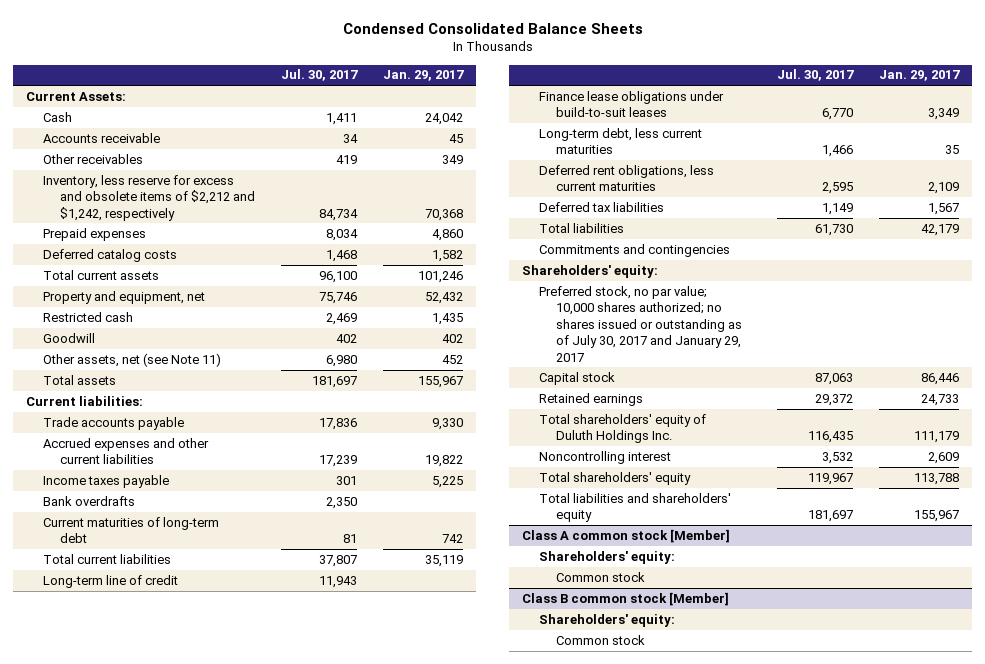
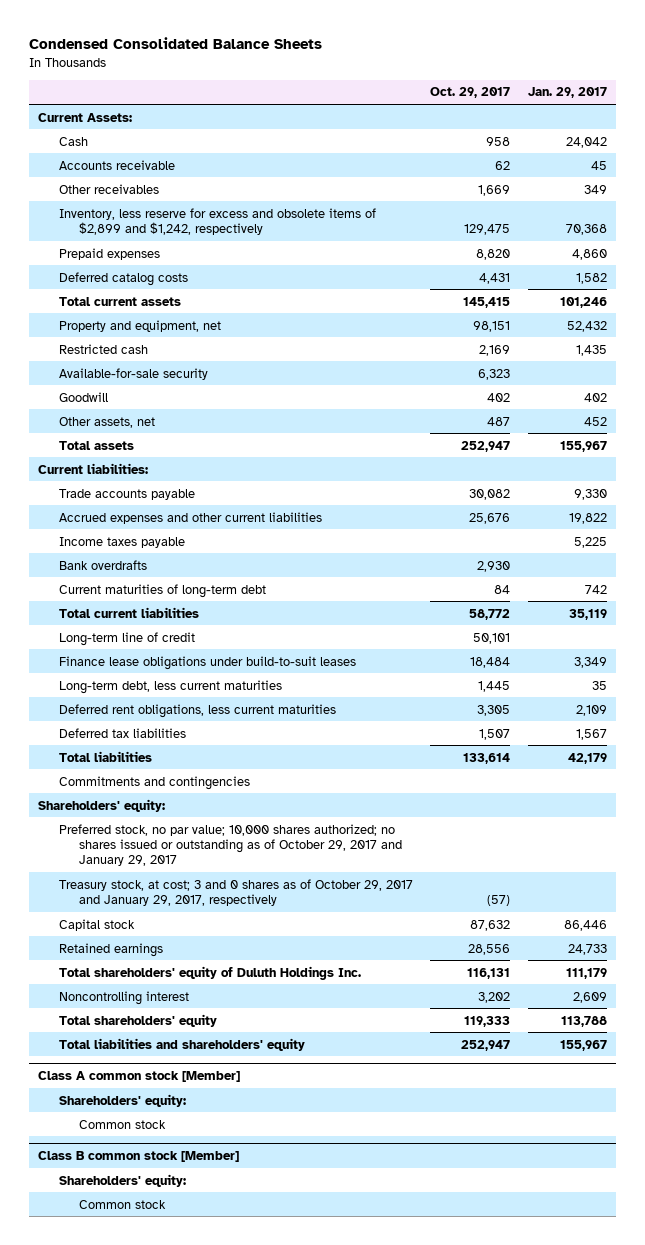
[280,69,358,82] Jul. 30, 2017 -> none
none -> [430,87,511,99] Oct. 29, 2017
[42,174,255,221] Inventory, less reserve for excess and obsolete items of $2,212 and $1,242, respectively -> [58,207,376,235] Inventory, less reserve for excess and obsolete items of $2,899 and $1,242, respectively
none -> [58,367,208,380] Available-for-sale security
[42,352,221,367] Other assets, net (see Note 11) -> [58,416,155,428] Other assets, net
[538,285,742,362] Preferred stock, no par value; 10,000 shares authorized; no shares issued or outstanding as of July 30, 2017 and January 29, 2017 -> [58,823,403,867] Preferred stock, no par value; 10,000 shares authorized; no shares issued or outstanding as of October 29, 2017 and January 29, 2017
none -> [58,878,413,906] Treasury stock, at cost; 3 and 0 shares as of October 29, 2017 and January 29, 2017, respectively

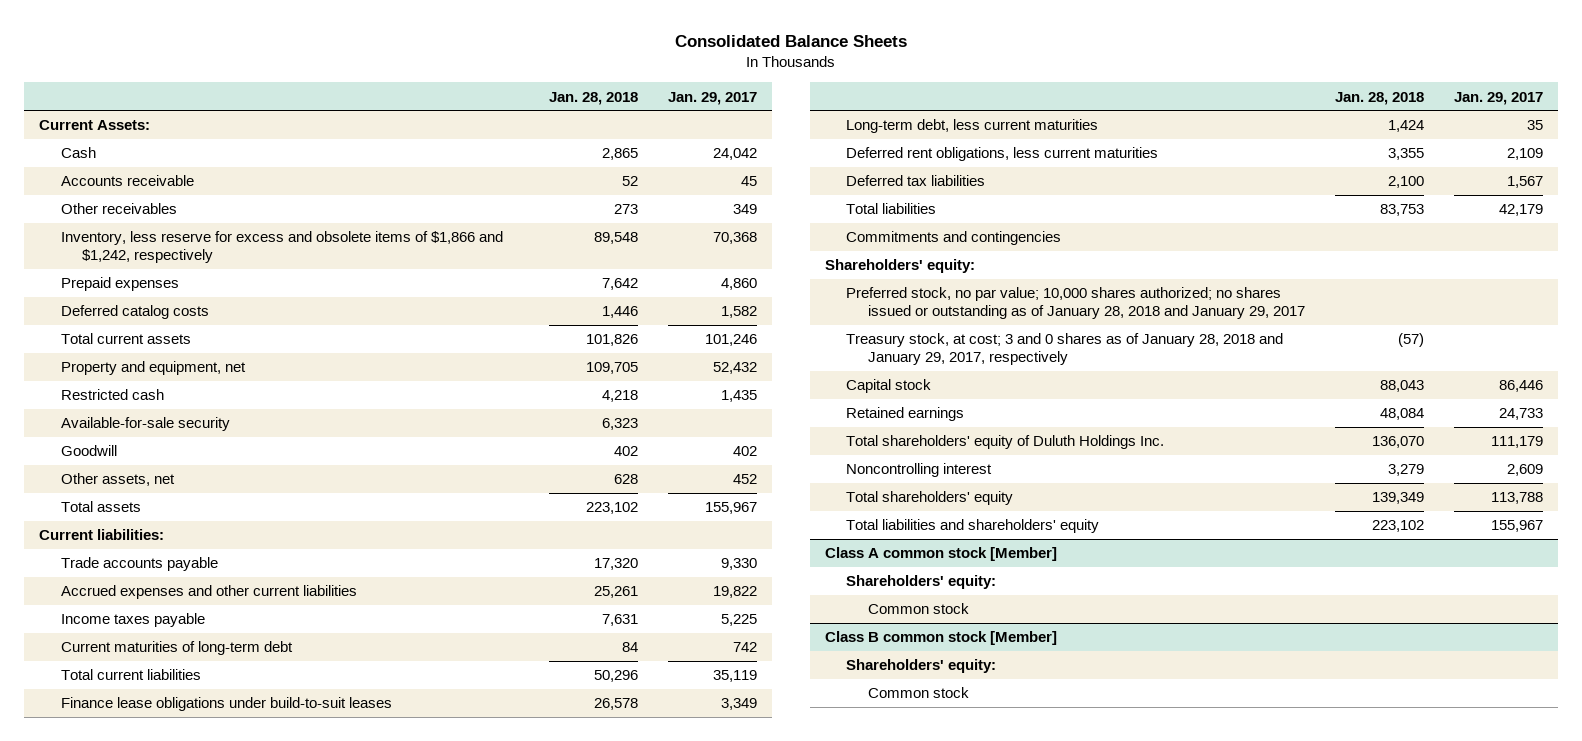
[29,37,323,50] Condensed Consolidated Balance Sheets -> [674,35,907,48] Consolidated Balance Sheets
[430,87,511,99] Oct. 29, 2017 -> none
none -> [549,91,639,105] Jan. 28, 2018
[58,207,376,235] Inventory, less reserve for excess and obsolete items of $2,899 and $1,242, respectively -> [60,231,503,264] Inventory, less reserve for excess and obsolete items of $1,866 and $1,242, respectively
[58,559,147,570] Bank overdrafts -> none
[58,631,195,646] Long-term line of credit -> none
[58,823,403,867] Preferred stock, no par value; 10,000 shares authorized; no shares issued or outstanding as of October 29, 2017 and January 29, 2017 -> [846,287,1305,320] Preferred stock, no par value; 10,000 shares authorized; no shares issued or outstanding as of January 28, 2018 and January 29, 2017
[58,878,413,906] Treasury stock, at cost; 3 and 0 shares as of October 29, 2017 and January 29, 2017, respectively -> [846,333,1284,366] Treasury stock, at cost; 3 and 0 shares as of January 28, 2018 and January 29, 2017, respectively

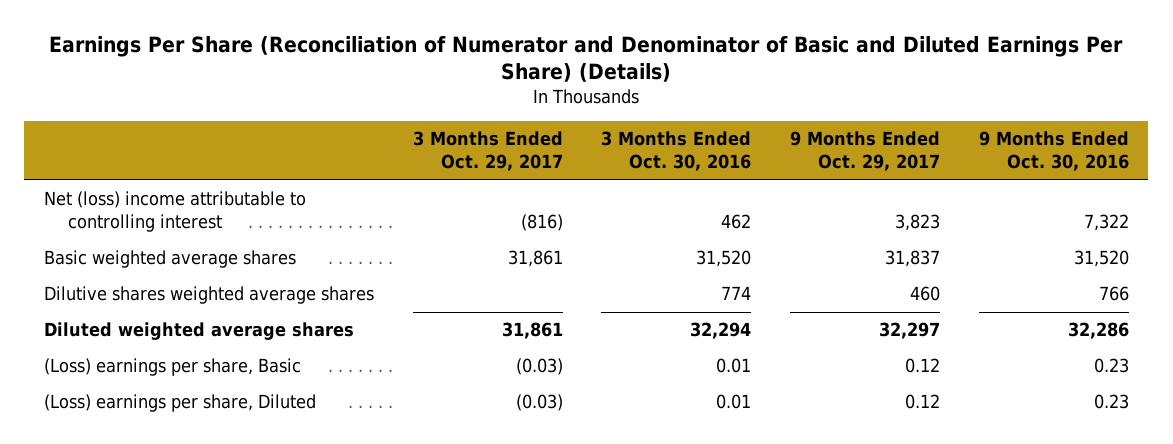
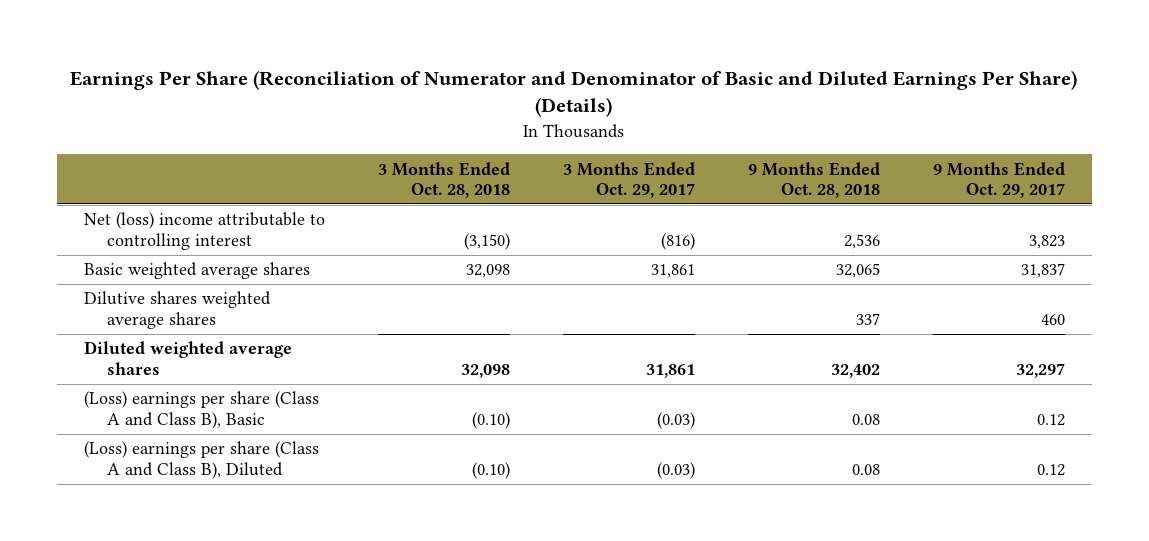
[601,131,752,172] 3 Months Ended Oct. 30, 2016 -> none
[978,131,1129,172] 9 Months Ended Oct. 30, 2016 -> none
none -> [377,161,510,199] 3 Months Ended Oct. 28, 2018
none -> [748,161,881,199] 9 Months Ended Oct. 28, 2018
[43,358,301,377] (Loss) earnings per share, Basic -> [83,391,319,429] (Loss) earnings per share (Class A and Class B), Basic
[43,394,316,413] (Loss) earnings per share, Diluted -> [83,441,319,479] (Loss) earnings per share (Class A and Class B), Diluted

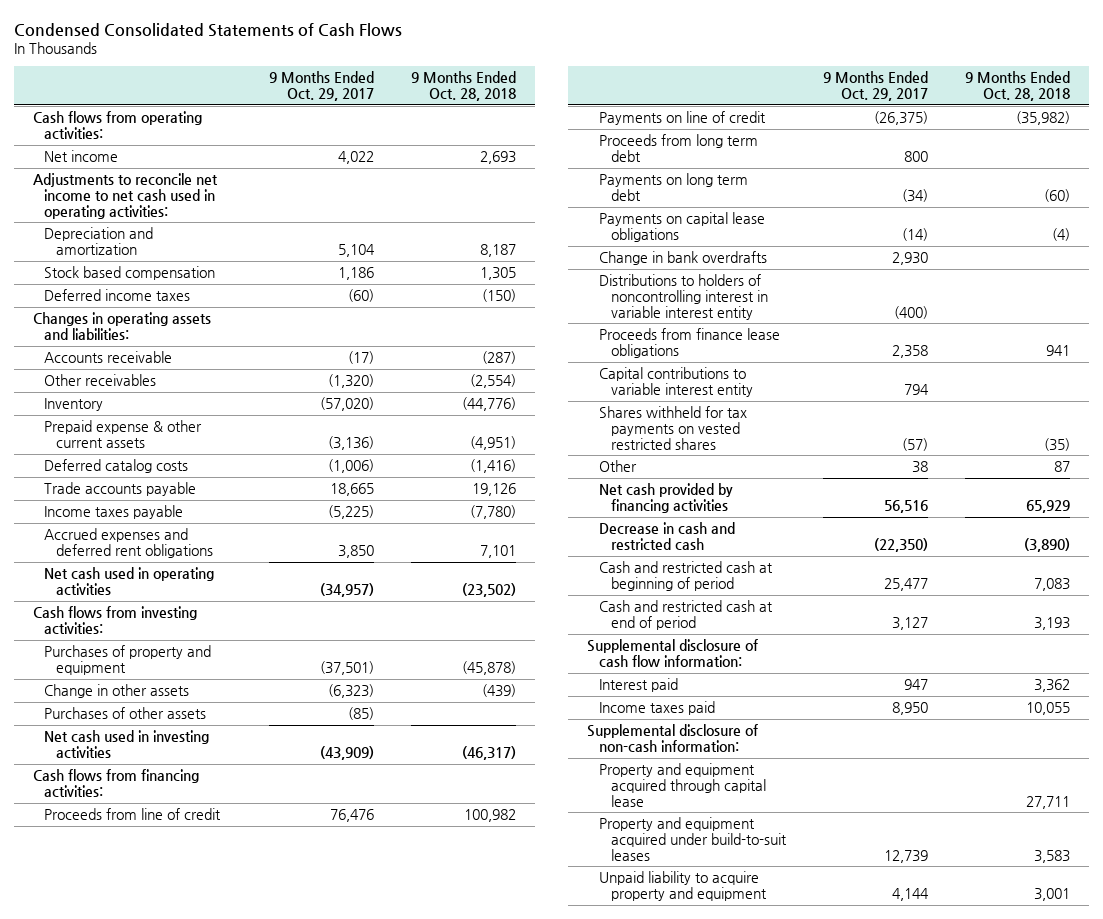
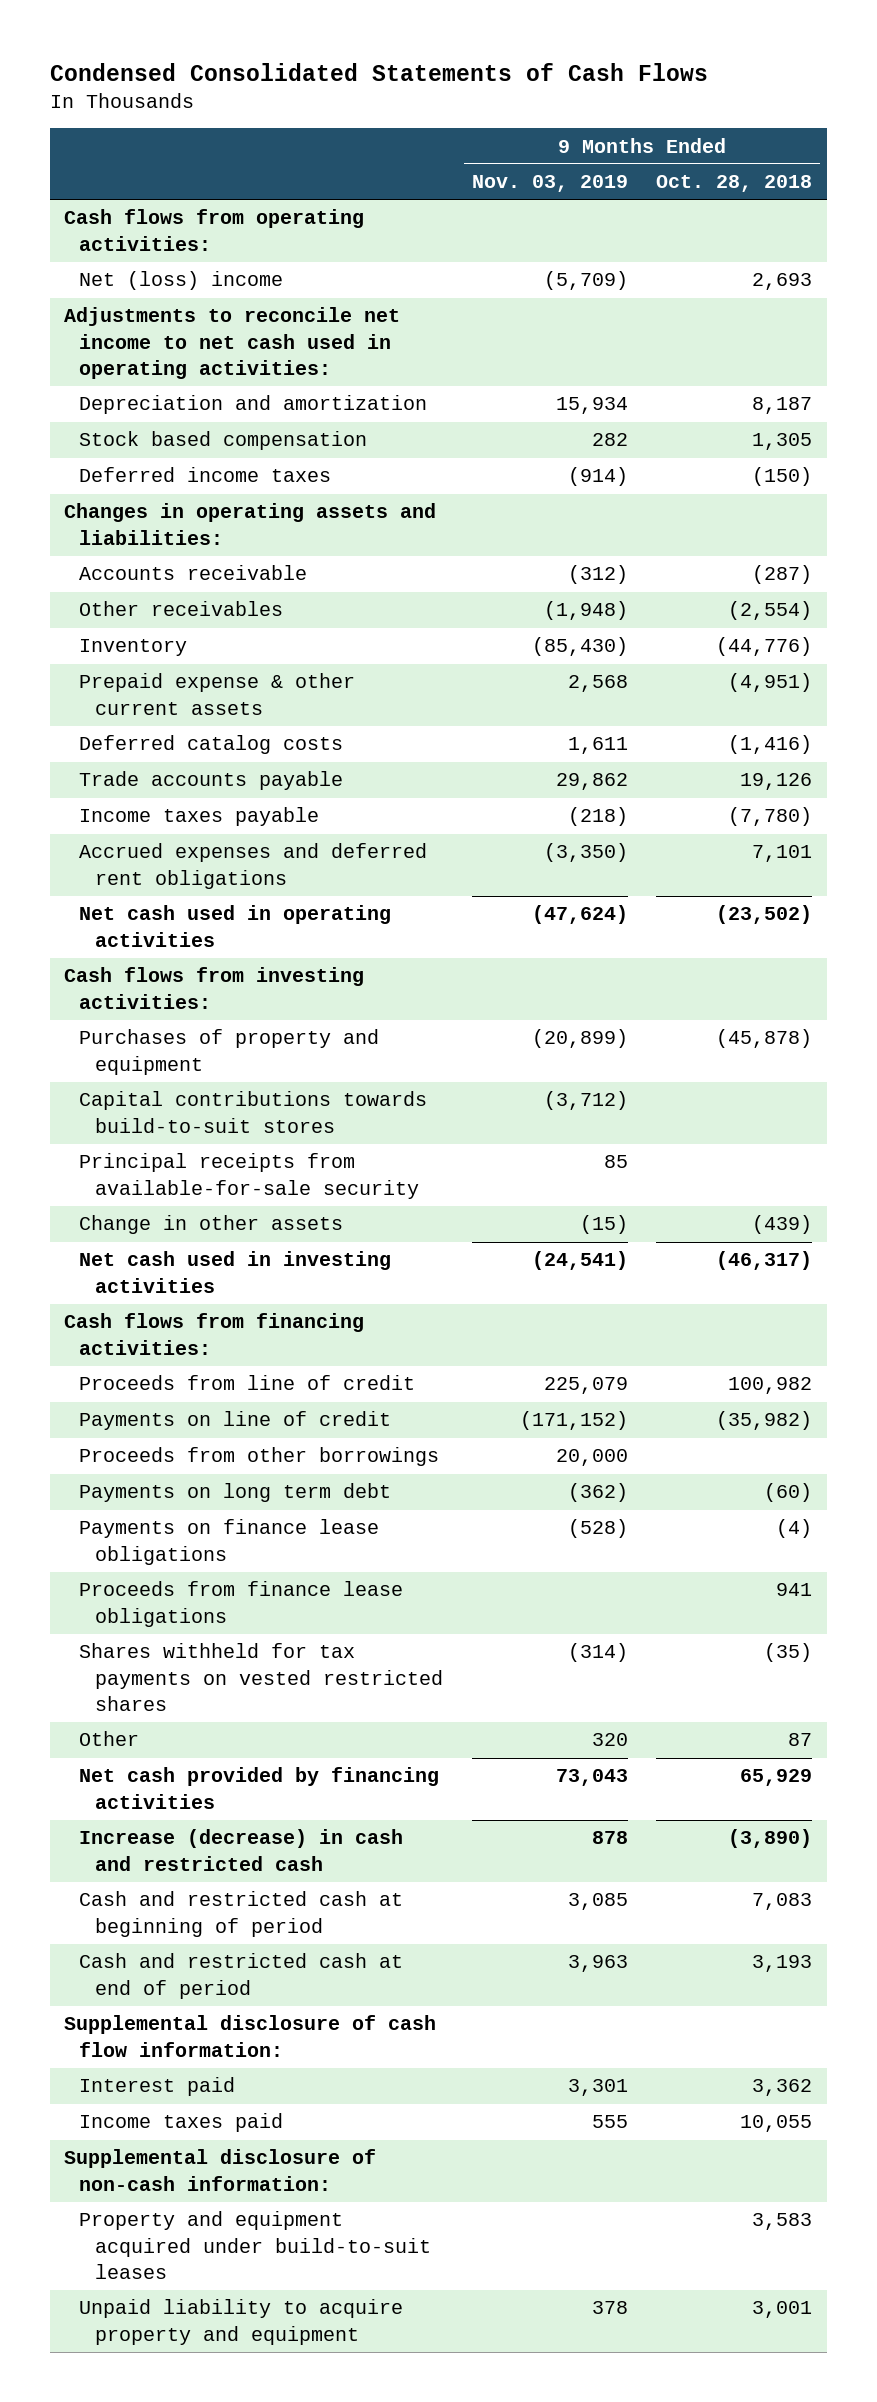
[268,71,374,102] 9 Months Ended Oct. 29, 2017 -> none
none -> [471,175,628,193] Nov. 03, 2019
[44,150,119,163] Net income -> [79,271,284,291] Net (loss) income
none -> [79,1091,428,1133] Capital contributions towards build-to-suit stores
none -> [79,1153,419,1199] Principal receipts from available-for-sale security
[44,707,207,720] Purchases of other assets -> none
[598,134,758,162] Proceeds from long term debt -> none
none -> [79,1447,440,1467] Proceeds from other borrowings
[598,251,767,266] Change in bank overdrafts -> none
[598,274,768,320] Distributions to holders of noncontrolling interest in variable interest entity -> none
[598,212,765,242] Payments on capital lease obligations -> [79,1519,380,1565] Payments on finance lease obligations
[598,367,753,397] Capital contributions to variable interest entity -> none
[598,522,735,550] Decrease in cash and restricted cash -> [79,1829,404,1871] Increase (decrease) in cash and restricted cash
[598,763,766,807] Property and equipment acquired through capital lease -> none

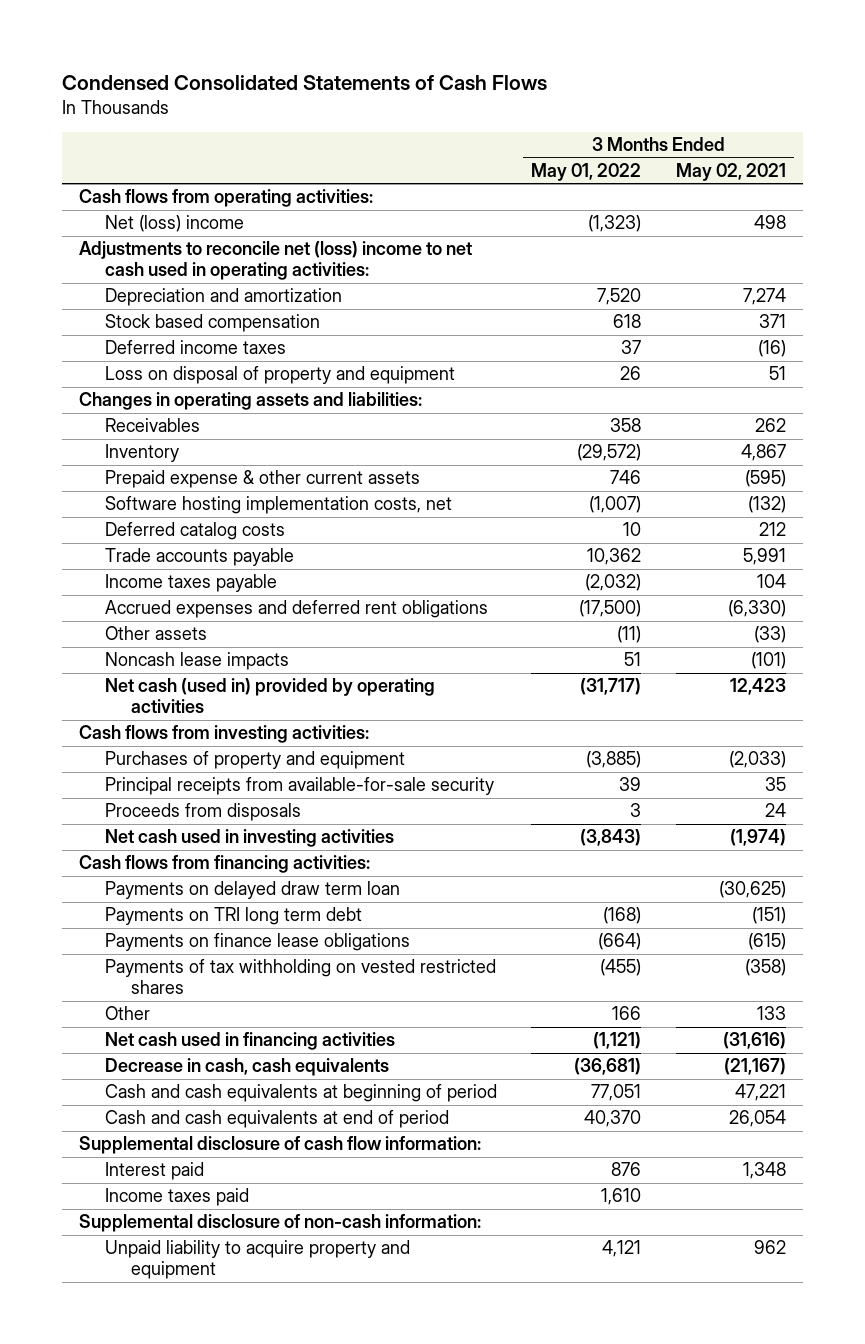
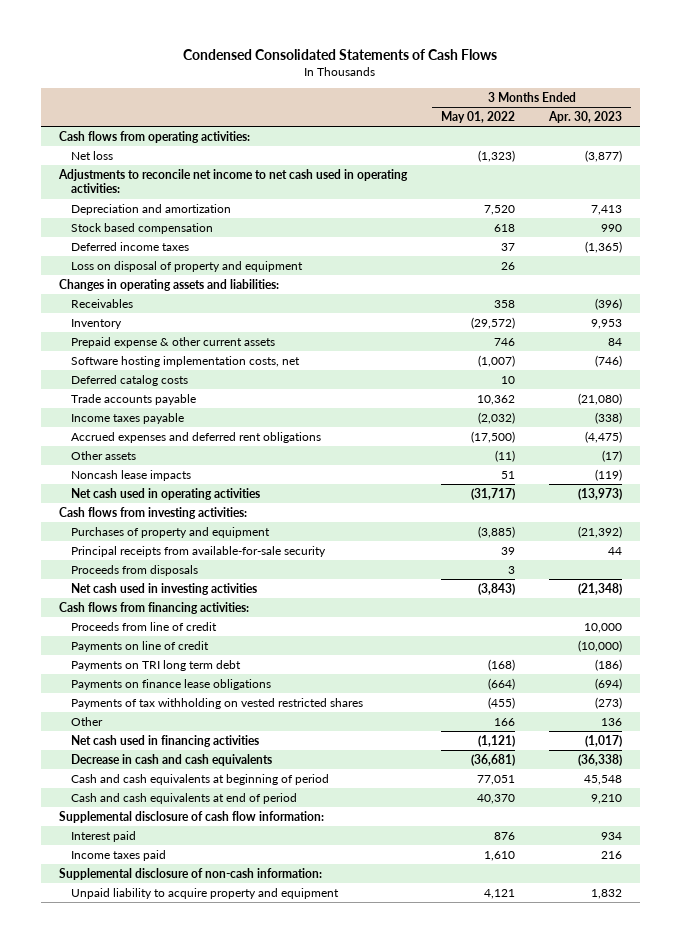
[675,162,786,181] May 02, 2021 -> none
none -> [548,111,623,124] Apr. 30, 2023
[105,215,245,233] Net (loss) income -> [71,150,114,160] Net loss
[79,241,473,281] Adjustments to reconcile net (loss) income to net cash used in operating activities: -> [57,168,408,194] Adjustments to reconcile net income to net cash used in operating activities:
[105,678,436,714] Net cash (used in) provided by operating activities -> [71,487,261,500] Net cash used in operating activities
[105,881,401,900] Payments on delayed draw term loan -> none
none -> [71,621,218,631] Proceeds from line of credit
none -> [71,640,210,652] Payments on line of credit
[105,1058,390,1077] Decrease in cash, cash equivalents -> [71,753,273,766] Decrease in cash and cash equivalents

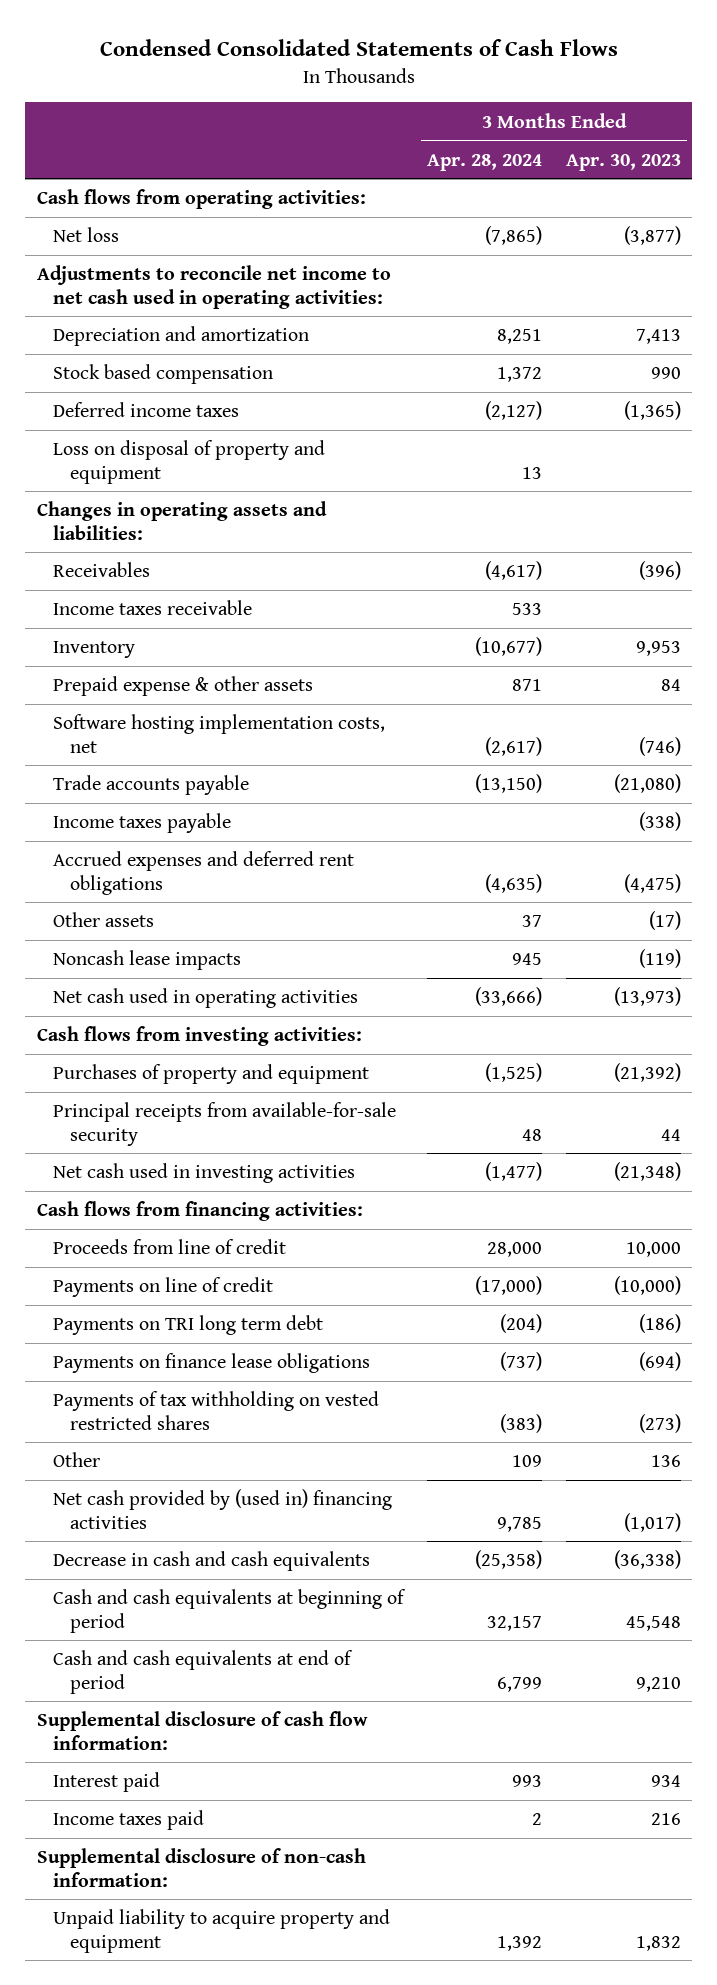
[440,111,515,124] May 01, 2022 -> none
none -> [426,153,542,171] Apr. 28, 2024
none -> [53,600,253,616] Income taxes receivable
[71,336,276,348] Prepaid expense & other current assets -> [53,676,314,697] Prepaid expense & other assets
[71,374,189,386] Deferred catalog costs -> none
[71,564,199,576] Proceeds from disposals -> none
[71,734,260,747] Net cash used in financing activities -> [53,1489,393,1529] Net cash provided by (used in) financing activities

